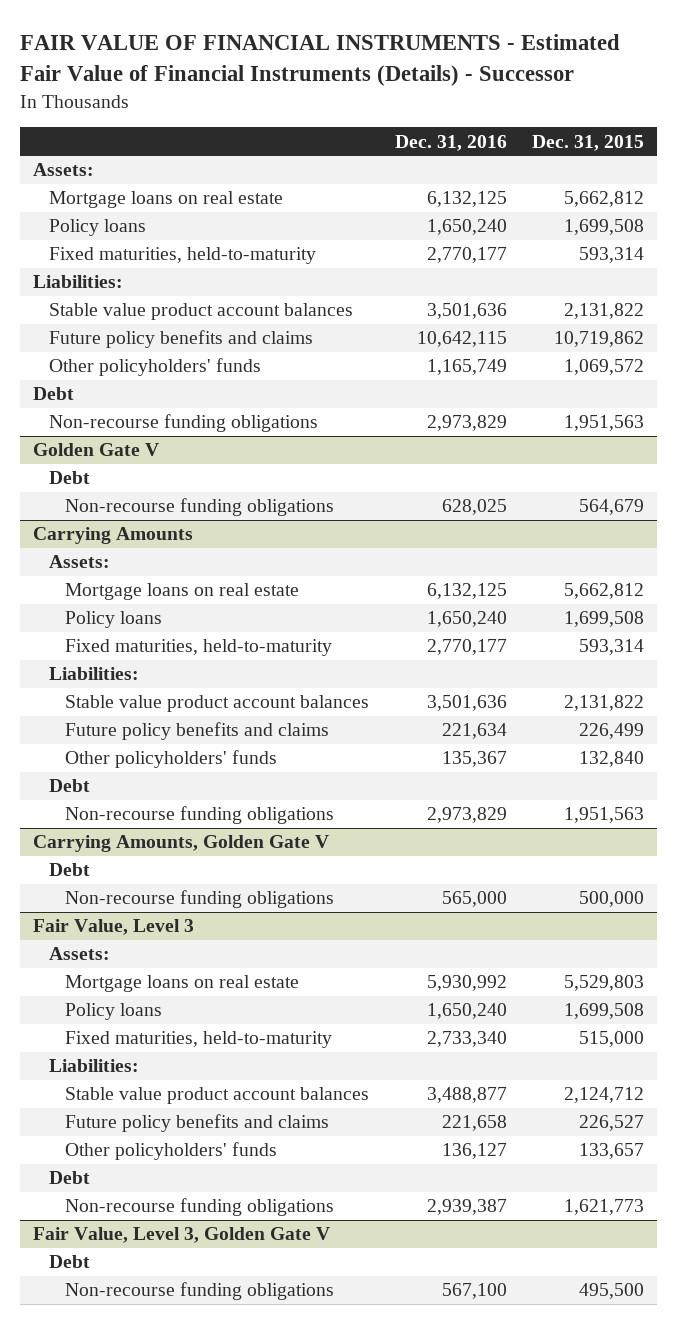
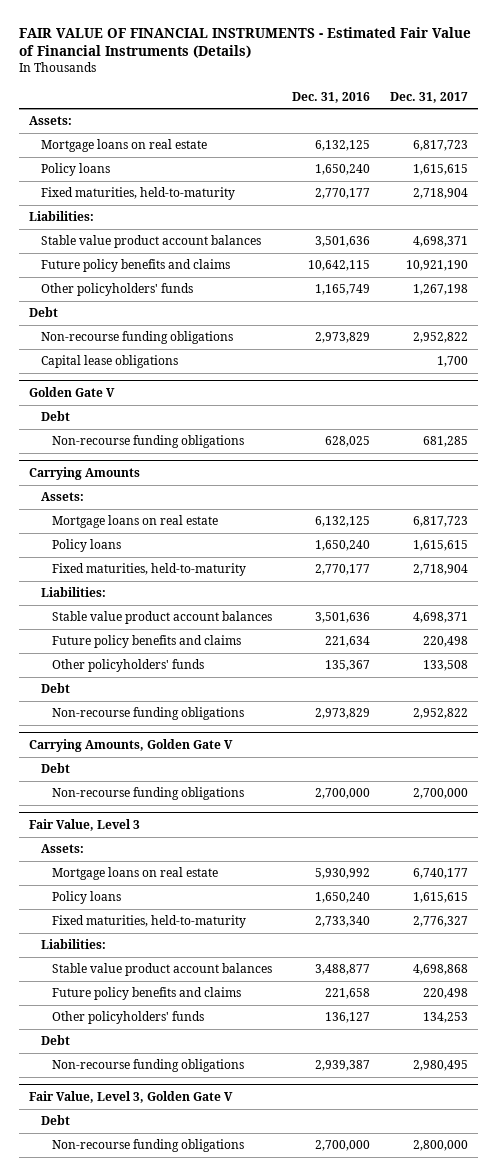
[19,34,620,86] FAIR VALUE OF FINANCIAL INSTRUMENTS - Estimated Fair Value of Financial Instruments (Details) - Successor -> [19,26,472,59] FAIR VALUE OF FINANCIAL INSTRUMENTS - Estimated Fair Value of Financial Instruments (Details)
[532,134,645,151] Dec. 31, 2015 -> none
none -> [389,91,468,103] Dec. 31, 2017
none -> [40,355,178,369] Capital lease obligations
[441,891,507,908] 565,000 -> [314,788,370,800] 2,700,000
[441,1283,507,1300] 567,100 -> [314,1140,370,1152] 2,700,000

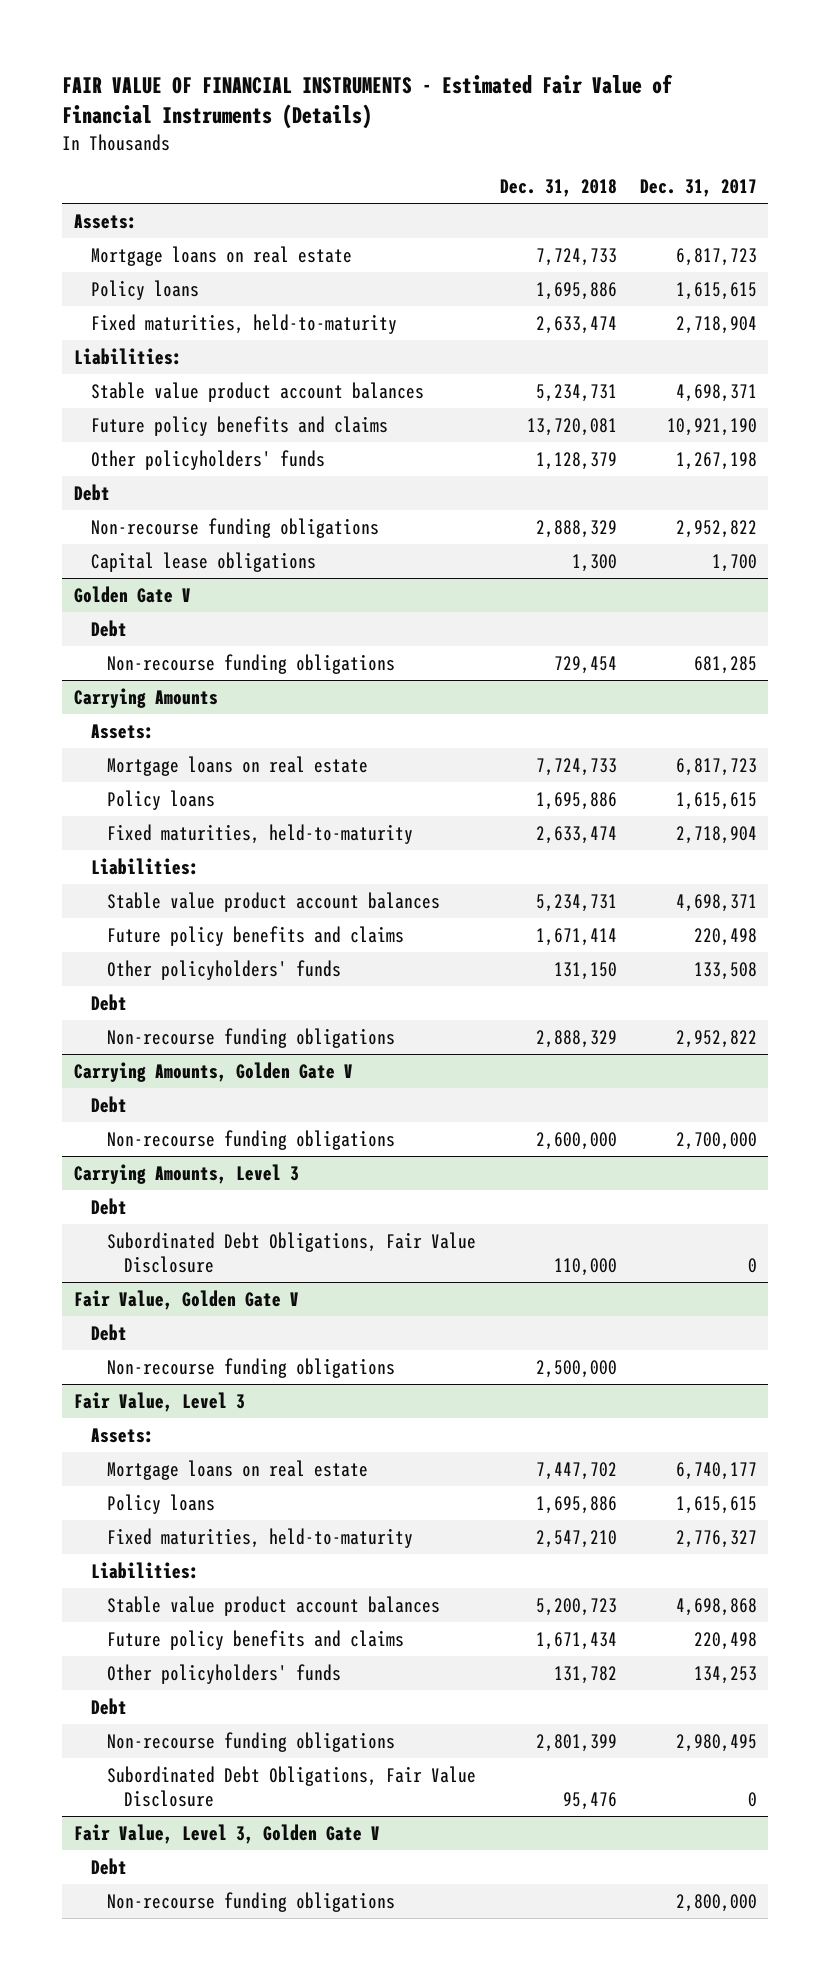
[291,91,370,103] Dec. 31, 2016 -> none
none -> [499,179,617,198] Dec. 31, 2018
none -> [73,1163,299,1184] Carrying Amounts, Level 3
none -> [90,1197,127,1215] Debt
none -> [107,1231,477,1273] Subordinated Debt Obligations, Fair Value Disclosure
none -> [73,1289,299,1310] Fair Value, Golden Gate V
none -> [90,1323,127,1341] Debt
none -> [107,1357,396,1378] Non-recourse funding obligations
none -> [107,1765,477,1807] Subordinated Debt Obligations, Fair Value Disclosure

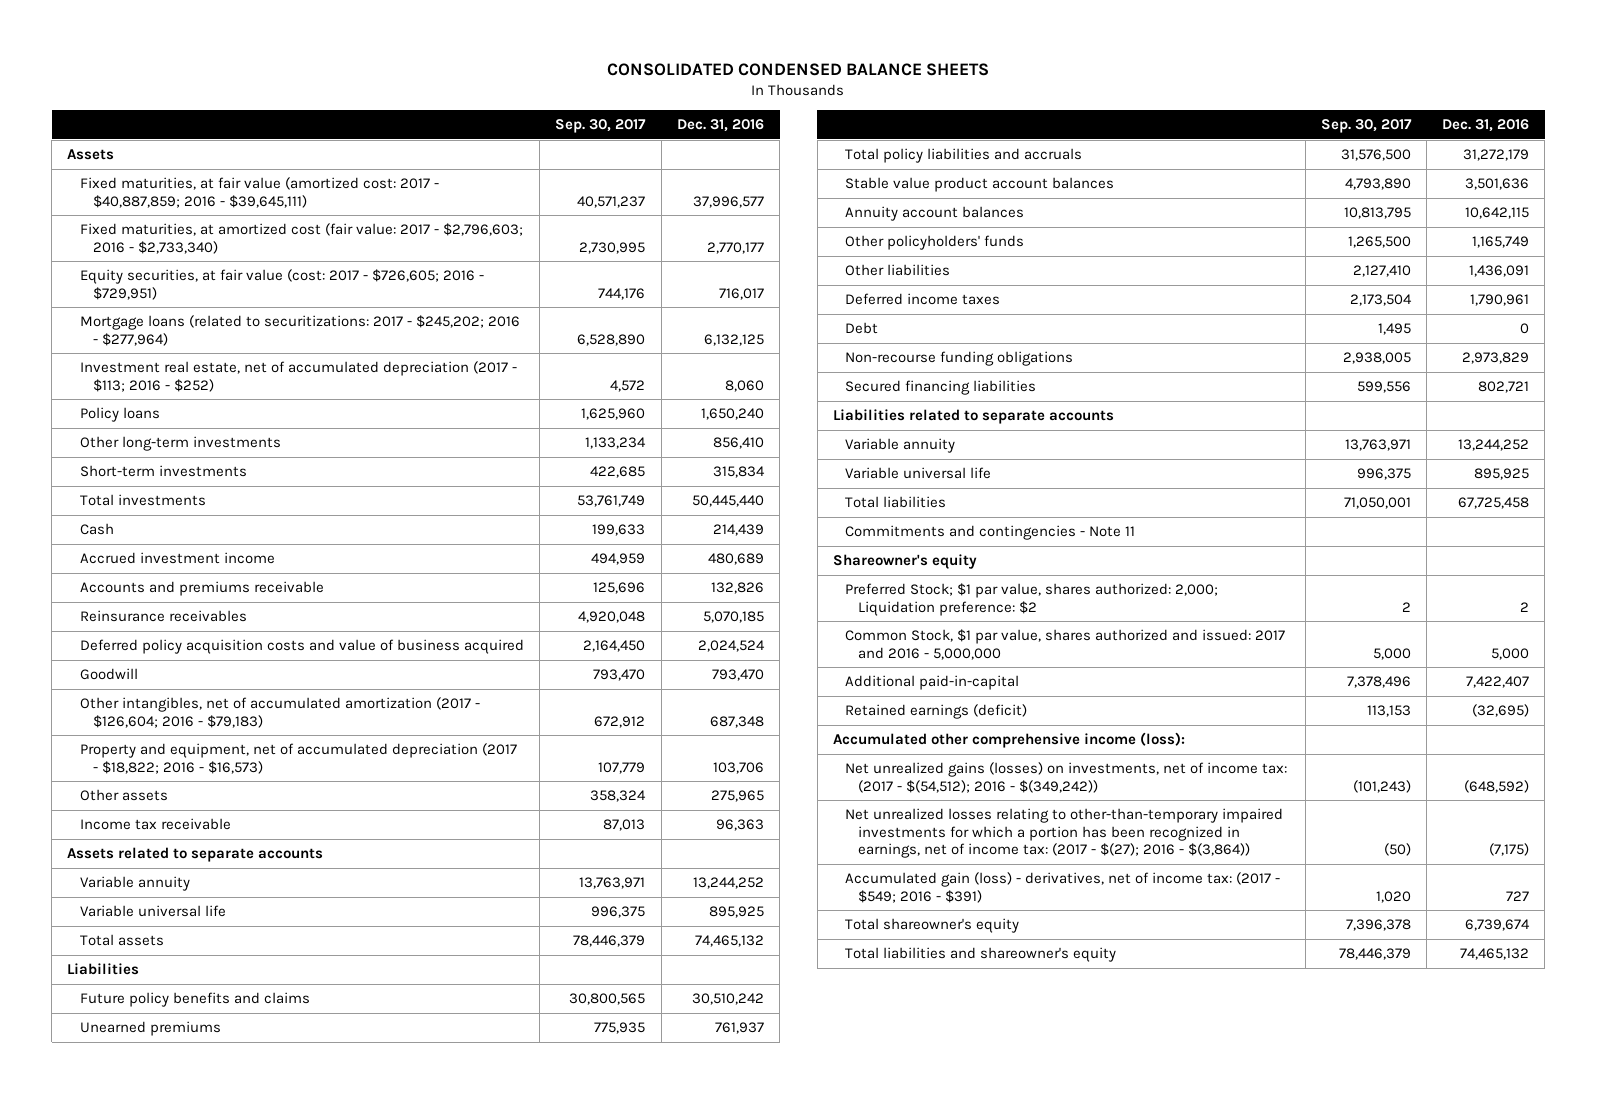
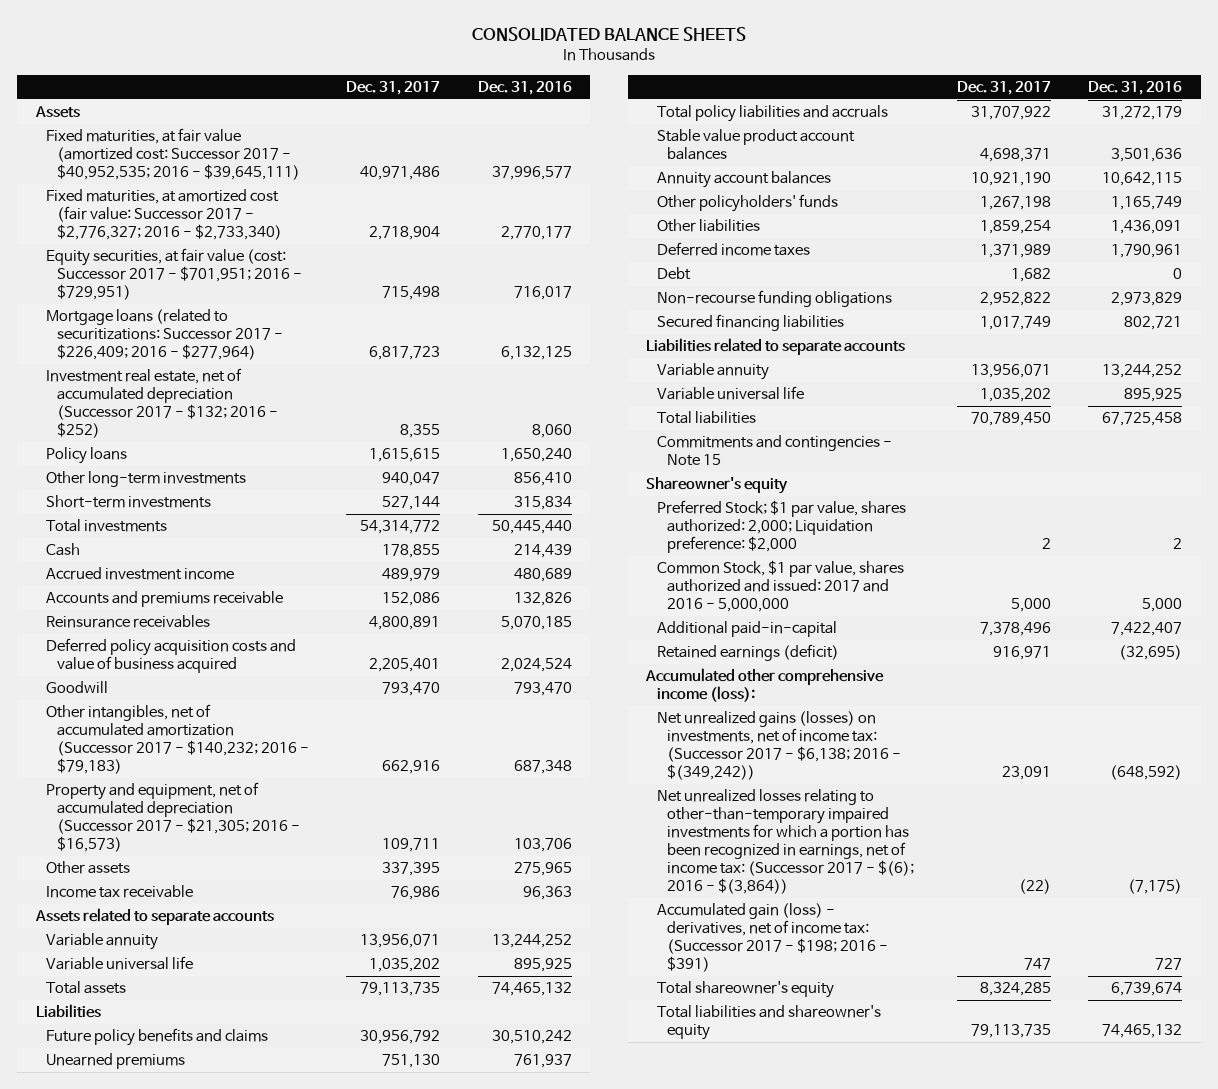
[607,62,990,76] CONSOLIDATED CONDENSED BALANCE SHEETS -> [471,27,746,42] CONSOLIDATED BALANCE SHEETS
[555,119,647,134] Sep. 30, 2017 -> none
none -> [346,81,441,96] Dec. 31, 2017
[80,177,440,208] Fixed maturities, at fair value (amortized cost: 2017 - $40,887,859; 2016 - $39,645,111) -> [46,128,300,181] Fixed maturities, at fair value (amortized cost: Successor 2017 - $40,952,535; 2016 - $39,645,111)
[80,223,524,254] Fixed maturities, at amortized cost (fair value: 2017 - $2,796,603; 2016 - $2,733,340) -> [46,189,282,241] Fixed maturities, at amortized cost (fair value: Successor 2017 - $2,776,327; 2016 - $2,733,340)
[80,269,485,300] Equity securities, at fair value (cost: 2017 - $726,605; 2016 - $729,951) -> [46,248,302,301] Equity securities, at fair value (cost: Successor 2017 - $701,951; 2016 - $729,951)
[80,315,521,346] Mortgage loans (related to securitizations: 2017 - $245,202; 2016 - $277,964) -> [46,309,283,361] Mortgage loans (related to securitizations: Successor 2017 - $226,409; 2016 - $277,964)
[80,361,518,392] Investment real estate, net of accumulated depreciation (2017 - $113; 2016 - $252) -> [46,368,278,439] Investment real estate, net of accumulated depreciation (Successor 2017 - $132; 2016 - $252)
[80,697,481,728] Other intangibles, net of accumulated amortization (2017 - $126,604; 2016 - $79,183) -> [46,704,309,775] Other intangibles, net of accumulated amortization (Successor 2017 - $140,232; 2016 - $79,183)
[80,743,518,774] Property and equipment, net of accumulated depreciation (2017 - $18,822; 2016 - $16,573) -> [46,782,300,853] Property and equipment, net of accumulated depreciation (Successor 2017 - $21,305; 2016 - $16,573)
[845,525,1136,541] Commitments and contingencies - Note 11 -> [656,435,892,467] Commitments and contingencies - Note 15
[845,583,1219,616] Preferred Stock; $1 par value, shares authorized: 2,000; Liquidation preference: $2 -> [656,500,906,554] Preferred Stock; $1 par value, shares authorized: 2,000; Liquidation preference: $2,000
[845,762,1288,793] Net unrealized gains (losses) on investments, net of income tax: (2017 - $(54,512); 2016 - $(349,242)) -> [656,711,902,781] Net unrealized gains (losses) on investments, net of income tax: (Successor 2017 - $6,138; 2016 - $(349,242))
[845,808,1284,859] Net unrealized losses relating to other-than-temporary impaired investments for which a portion has been recognized in earnings, net of income tax: (2017 - $(27); 2016 - $(3,864)) -> [656,789,915,895] Net unrealized losses relating to other-than-temporary impaired investments for which a portion has been recognized in earnings, net of income tax: (Successor 2017 - $(6); 2016 - $(3,864))
[845,872,1281,903] Accumulated gain (loss) - derivatives, net of income tax: (2017 - $549; 2016 - $391) -> [656,903,889,973] Accumulated gain (loss) - derivatives, net of income tax: (Successor 2017 - $198; 2016 - $391)

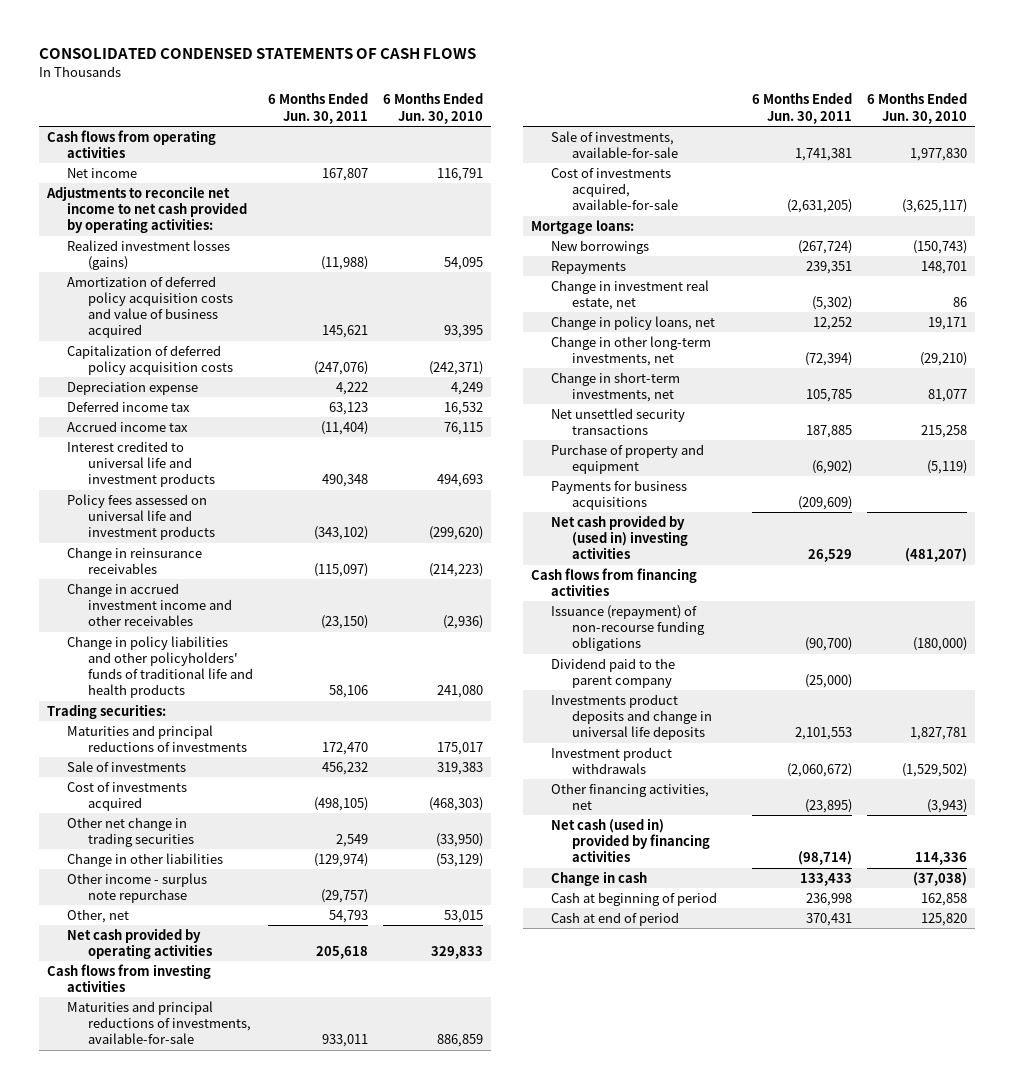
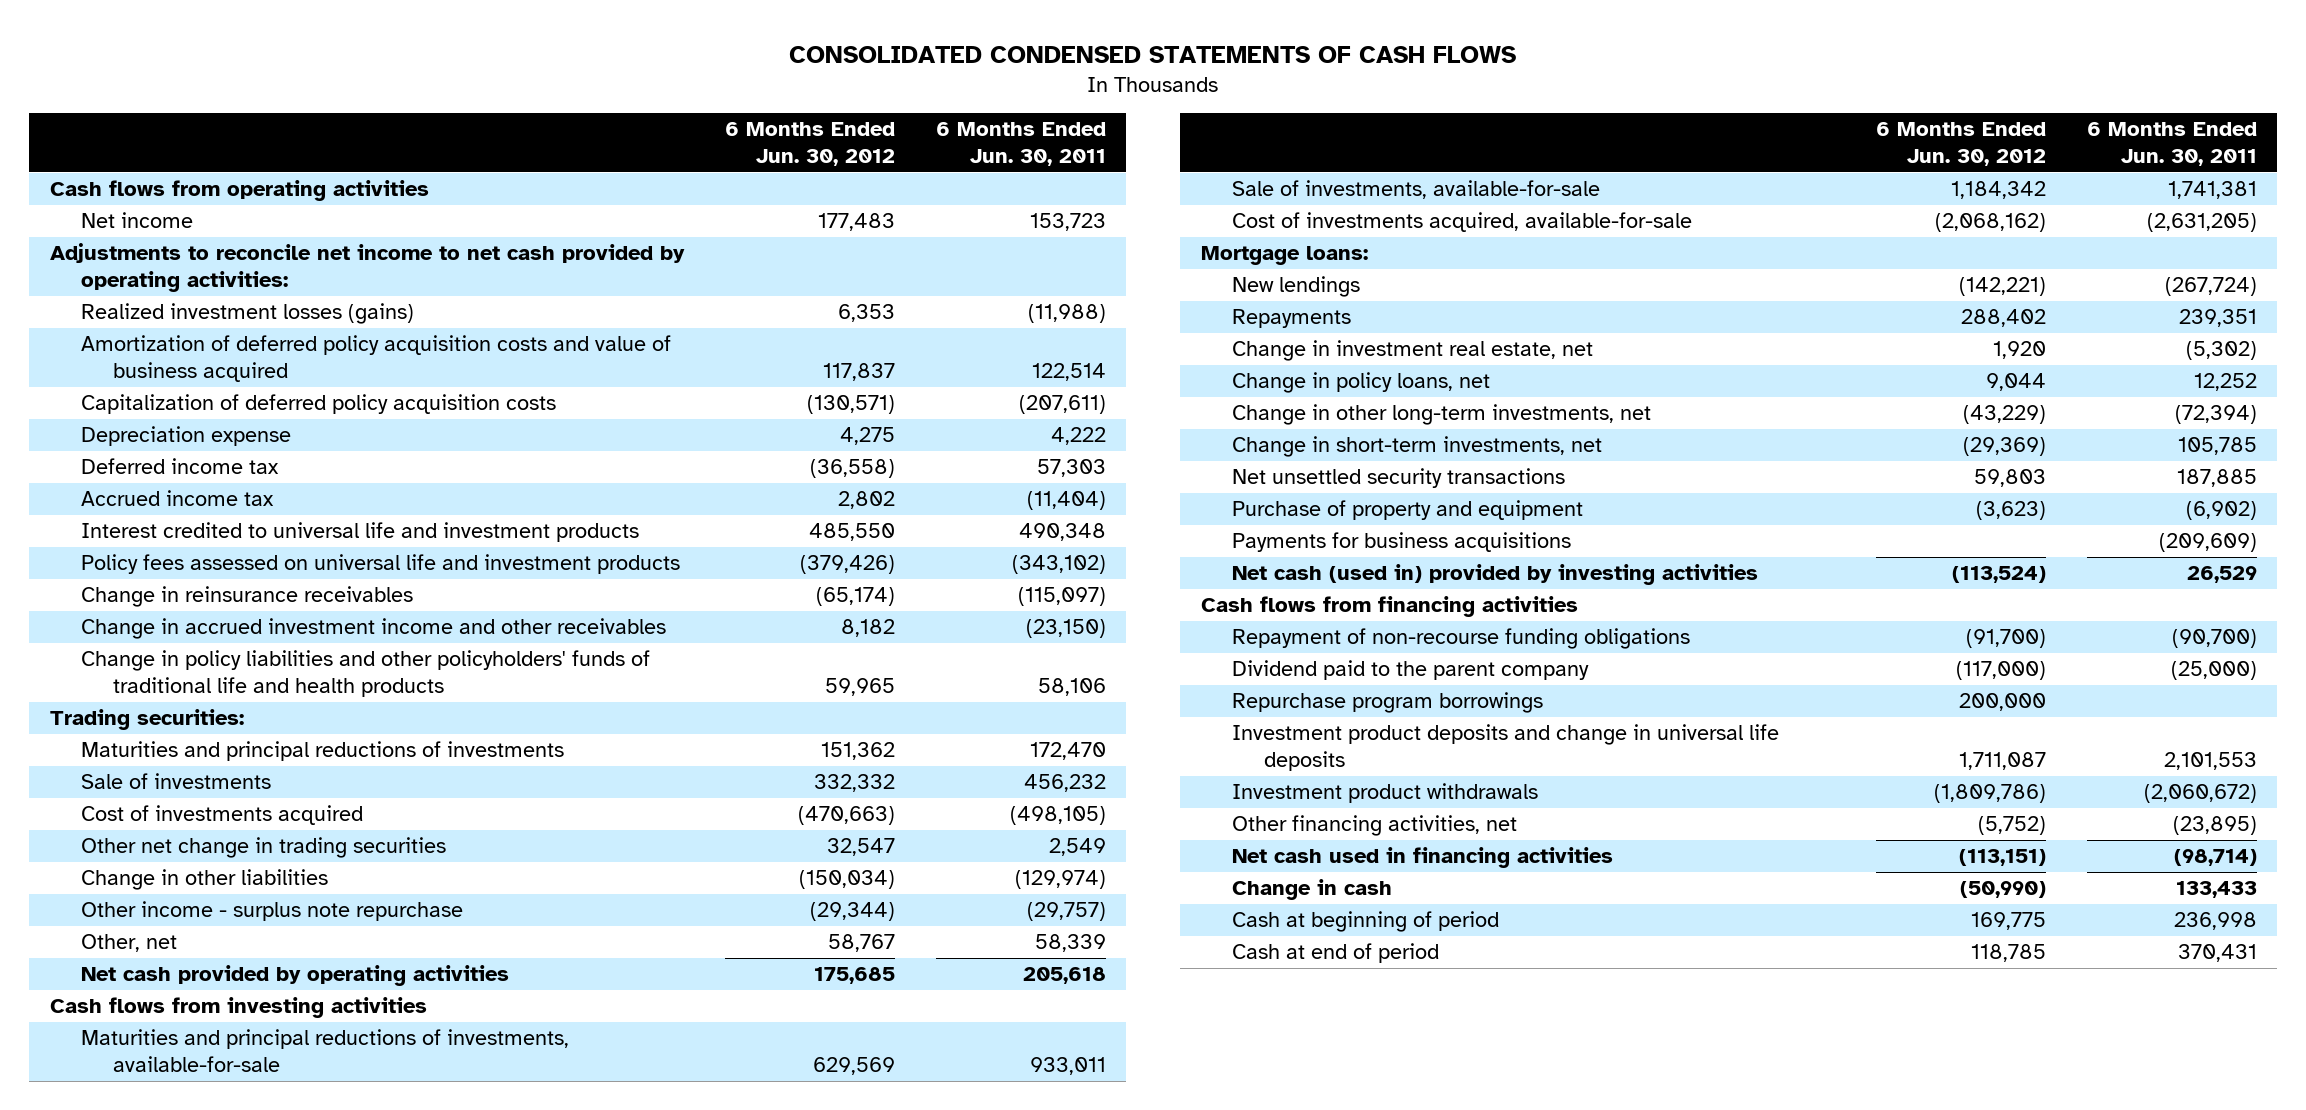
[383,93,484,124] 6 Months Ended Jun. 30, 2010 -> none
none -> [724,122,895,166] 6 Months Ended Jun. 30, 2012
[321,167,368,181] 167,807 -> [1029,213,1106,232] 153,723
[321,325,368,339] 145,621 -> [1031,362,1106,381] 122,514
[313,361,368,376] (247,076) -> [1018,395,1106,415] (207,611)
[328,401,368,415] 63,123 -> [1036,459,1106,478] 57,303
[328,909,368,923] 54,793 -> [1034,934,1106,953] 58,339
[551,239,650,254] New borrowings -> [1232,276,1361,298] New lendings
[551,514,688,560] Net cash provided by (used in) investing activities -> [1232,564,1759,586] Net cash (used in) provided by investing activities
[551,604,705,652] Issuance (repayment) of non-recourse funding obligations -> [1232,628,1691,650] Repayment of non-recourse funding obligations
none -> [1232,692,1544,714] Repurchase program borrowings
[551,693,712,741] Investments product deposits and change in universal life deposits -> [1232,724,1780,771] Investment product deposits and change in universal life deposits
[551,817,710,863] Net cash (used in) provided by financing activities -> [1232,847,1614,869] Net cash used in financing activities

